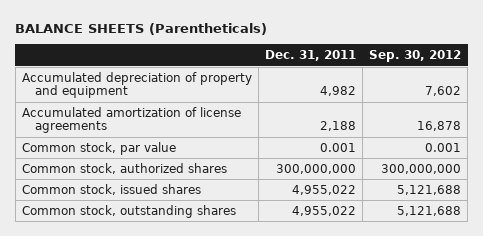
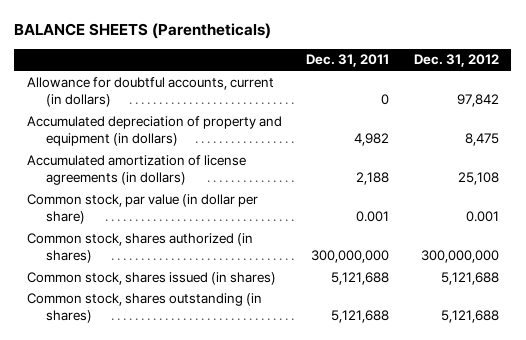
[369,50,462,63] Sep. 30, 2012 -> none
none -> [413,54,499,68] Dec. 31, 2012
none -> [26,76,274,107] Allowance for doubtful accounts, current (in dollars)
[21,71,252,99] Accumulated depreciation of property and equipment -> [26,115,282,146] Accumulated depreciation of property and equipment (in dollars)
[21,106,241,134] Accumulated amortization of license agreements -> [26,154,246,185] Accumulated amortization of license agreements (in dollars)
[21,141,176,155] Common stock, par value -> [26,193,258,224] Common stock, par value (in dollar per share)
[21,162,227,174] Common stock, authorized shares -> [26,232,253,263] Common stock, shares authorized (in shares)
[21,183,201,195] Common stock, issued shares -> [26,271,276,285] Common stock, shares issued (in shares)
[292,184,357,195] 4,955,022 -> [331,271,390,285] 5,121,688
[21,204,236,218] Common stock, outstanding shares -> [26,292,262,323] Common stock, shares outstanding (in shares)
[292,205,357,216] 4,955,022 -> [331,309,390,323] 5,121,688

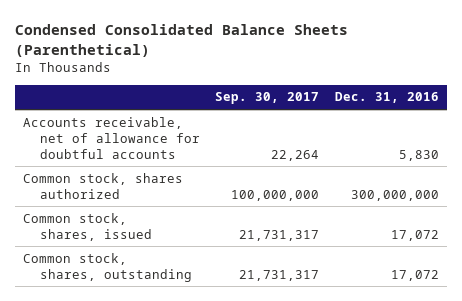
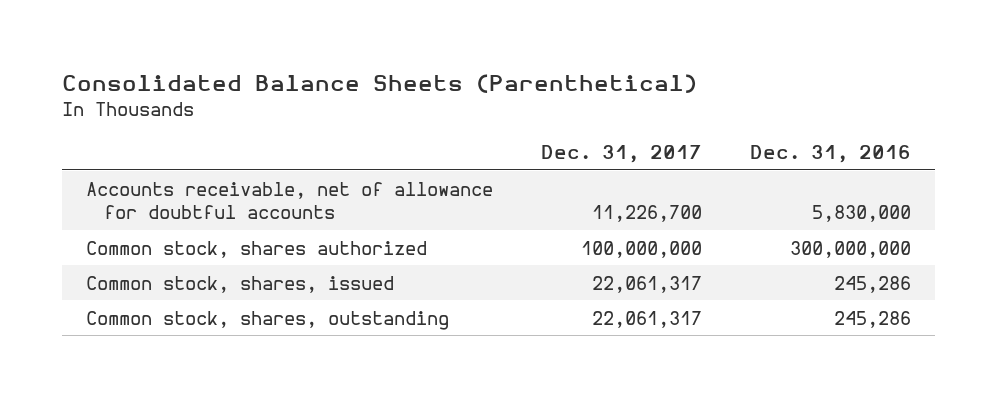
[15,23,349,57] Condensed Consolidated Balance Sheets (Parenthetical) -> [61,73,697,93] Consolidated Balance Sheets (Parenthetical)
[215,92,320,105] Sep. 30, 2017 -> none
none -> [540,145,702,164] Dec. 31, 2017
[399,149,440,161] 5,830 -> [811,205,911,223] 5,830,000
[391,229,440,241] 17,072 -> [833,275,911,293] 245,286
[391,269,440,281] 17,072 -> [833,310,911,328] 245,286

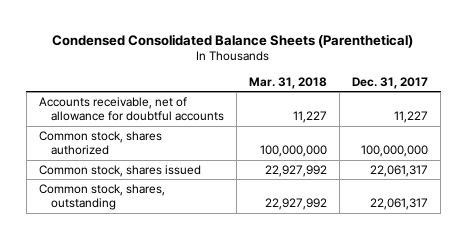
[61,73,697,93] Consolidated Balance Sheets (Parenthetical) -> [52,33,414,48] Condensed Consolidated Balance Sheets (Parenthetical)
[749,145,911,164] Dec. 31, 2016 -> none
none -> [248,77,327,90] Mar. 31, 2018
[591,205,702,223] 11,226,700 -> [394,111,429,124] 11,227
[85,275,394,293] Common stock, shares, issued -> [38,164,201,177] Common stock, shares issued

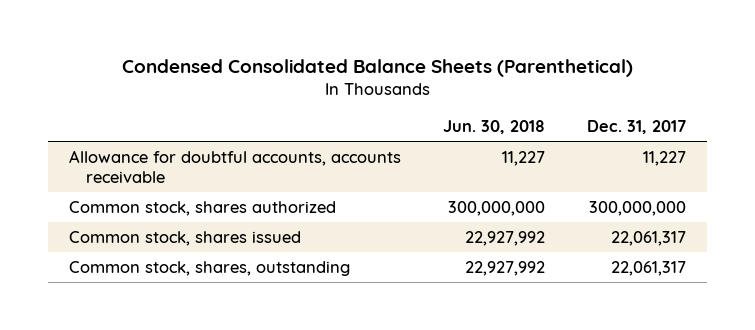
[248,77,327,90] Mar. 31, 2018 -> none
none -> [443,120,546,135] Jun. 30, 2018
[38,96,224,122] Accounts receivable, net of allowance for doubtful accounts -> [68,149,401,184] Allowance for doubtful accounts, accounts receivable
[361,145,429,158] 100,000,000 -> [589,200,687,216] 300,000,000

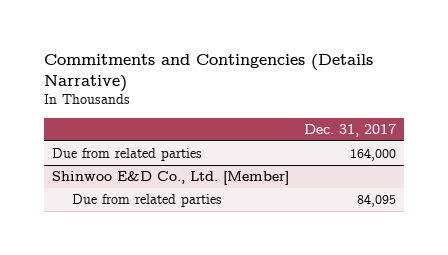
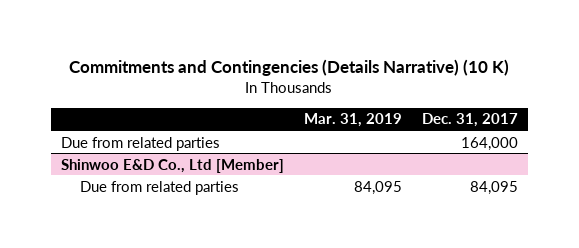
[44,54,374,93] Commitments and Contingencies (Details Narrative) -> [69,59,510,77] Commitments and Contingencies (Details Narrative) (10 K)
none -> [303,113,402,128] Mar. 31, 2019
[51,171,289,186] Shinwoo E&D Co., Ltd. [Member] -> [60,158,284,173] Shinwoo E&D Co., Ltd [Member]

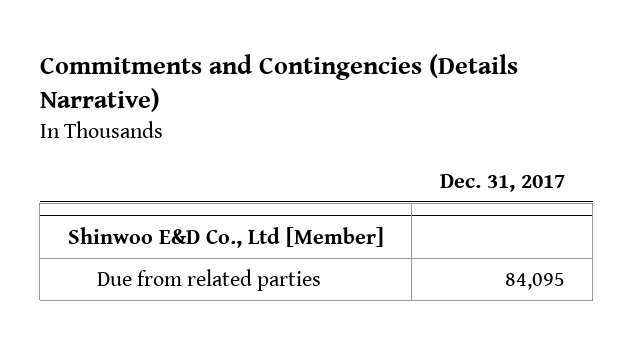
[69,59,510,77] Commitments and Contingencies (Details Narrative) (10 K) -> [39,54,518,113] Commitments and Contingencies (Details Narrative)
[303,113,402,128] Mar. 31, 2019 -> none
[60,136,220,151] Due from related parties -> none

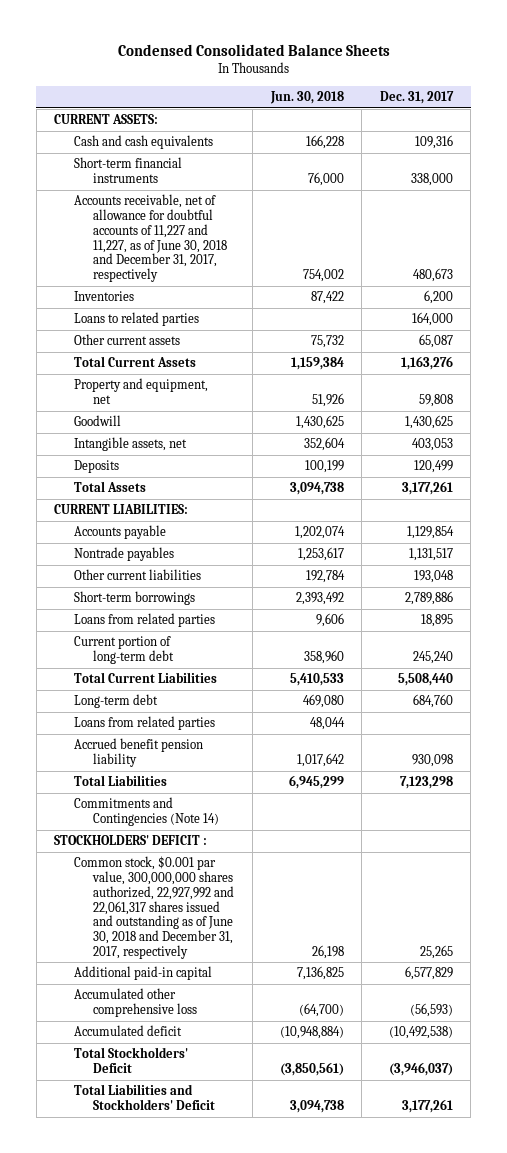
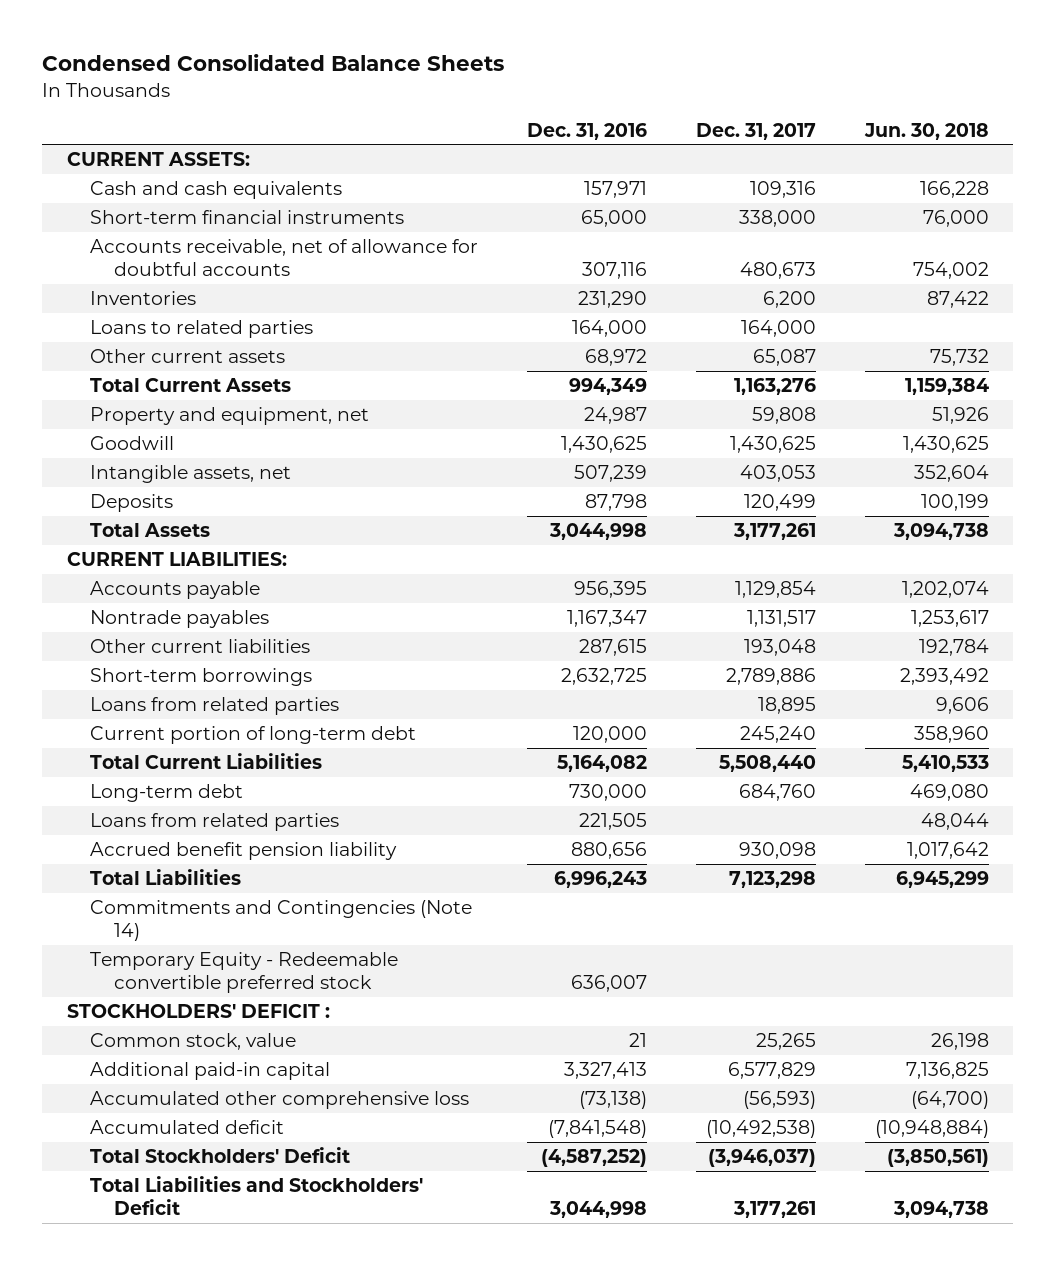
none -> [527,122,648,140] Dec. 31, 2016
[73,194,228,282] Accounts receivable, net of allowance for doubtful accounts of 11,227 and 11,227, as of June 30, 2018 and December 31, 2017, respectively -> [90,238,479,276] Accounts receivable, net of allowance for doubtful accounts
none -> [90,951,399,993] Temporary Equity - Redeemable convertible preferred stock
[73,856,235,959] Common stock, $0.001 par value, 300,000,000 shares authorized, 22,927,992 and 22,061,317 shares issued and outstanding as of June 30, 2018 and December 31, 2017, respectively -> [90,1032,297,1050] Common stock, value

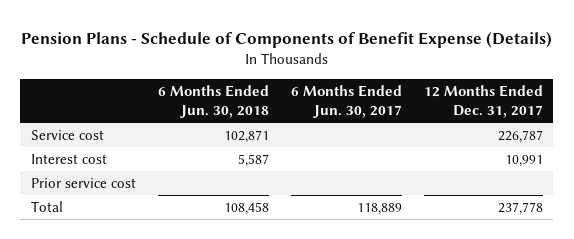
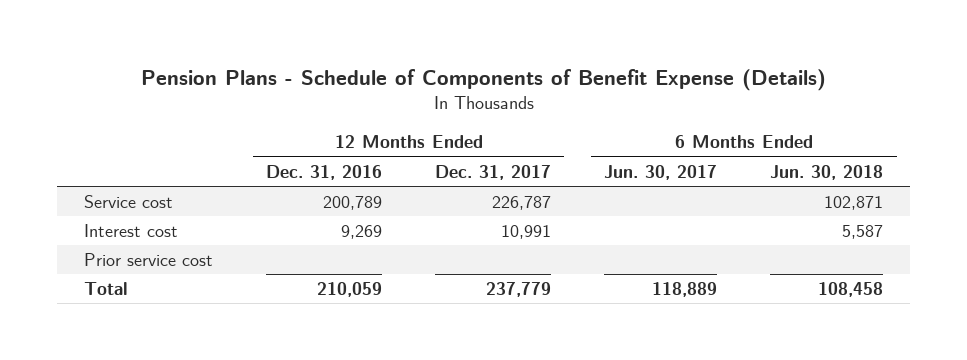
none -> [266,164,383,180] Dec. 31, 2016
[497,202,543,216] 237,778 -> [486,281,552,297] 237,779

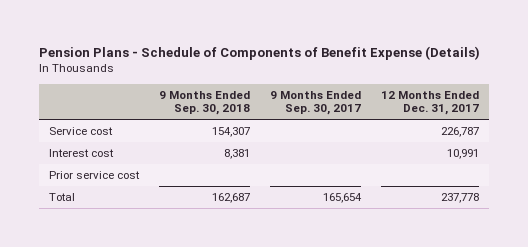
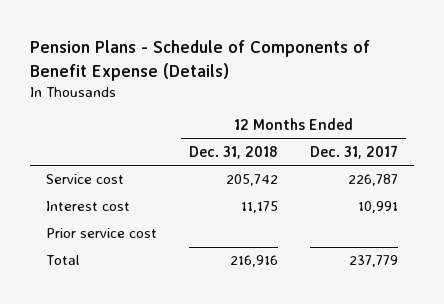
[159,90,251,116] 9 Months Ended Sep. 30, 2018 -> none
[269,90,361,116] 9 Months Ended Sep. 30, 2017 -> none
none -> [189,146,279,160] Dec. 31, 2018
[440,193,479,204] 237,778 -> [349,255,399,268] 237,779

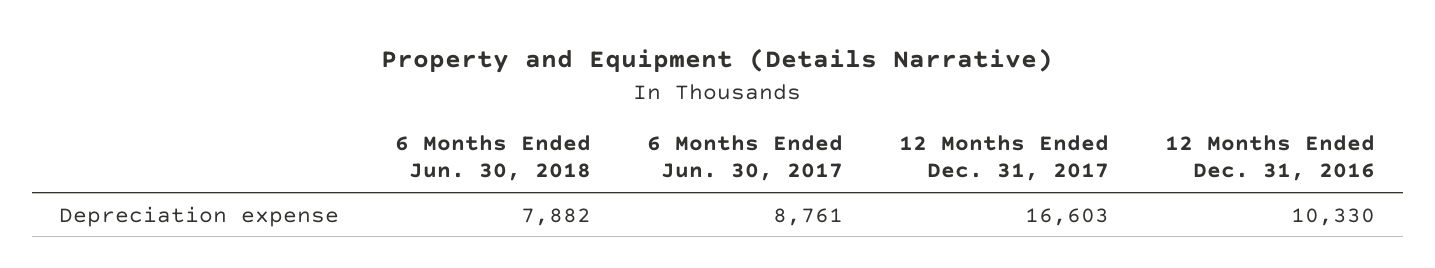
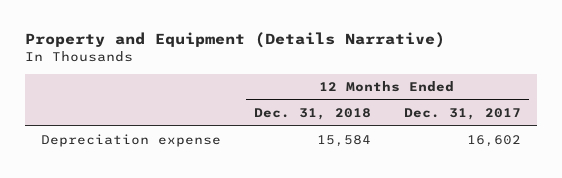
[395,135,592,182] 6 Months Ended Jun. 30, 2018 -> none
[647,135,844,182] 6 Months Ended Jun. 30, 2017 -> none
[1165,135,1376,182] 12 Months Ended Dec. 31, 2016 -> none
none -> [253,107,371,120] Dec. 31, 2018
[1025,207,1110,226] 16,603 -> [466,135,521,148] 16,602

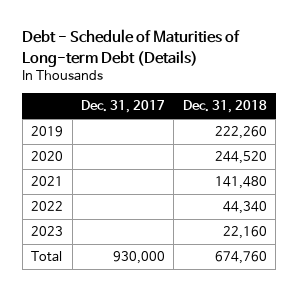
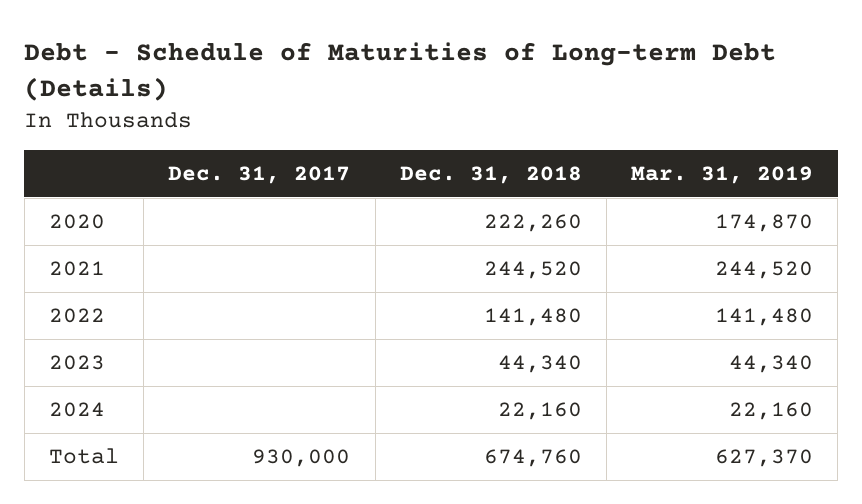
none -> [631,165,814,184] Mar. 31, 2019
[31,126,64,138] 2019 -> [48,214,105,230] 2020
[31,151,64,162] 2020 -> [48,261,105,277] 2021
[31,176,64,187] 2021 -> [48,308,105,324] 2022
[31,201,64,212] 2022 -> [48,355,105,371] 2023
[31,226,64,237] 2023 -> [48,402,105,418] 2024

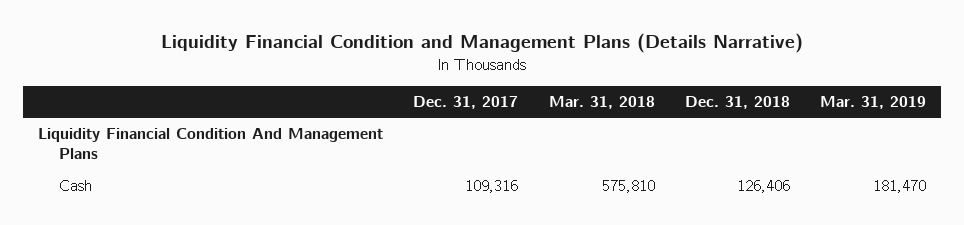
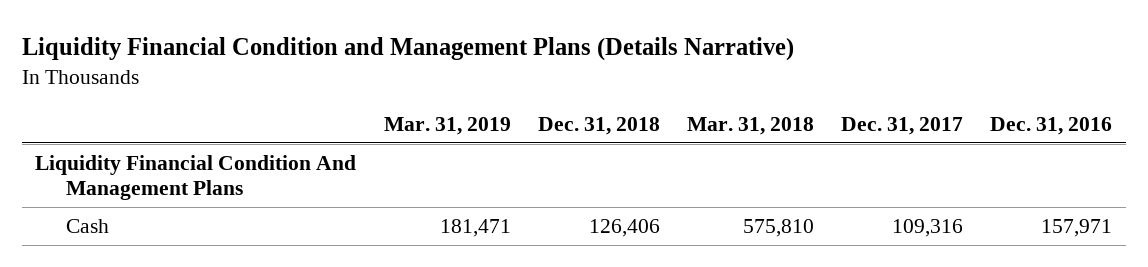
none -> [990,116,1113,135] Dec. 31, 2016
[873,180,927,194] 181,470 -> [439,218,511,237] 181,471

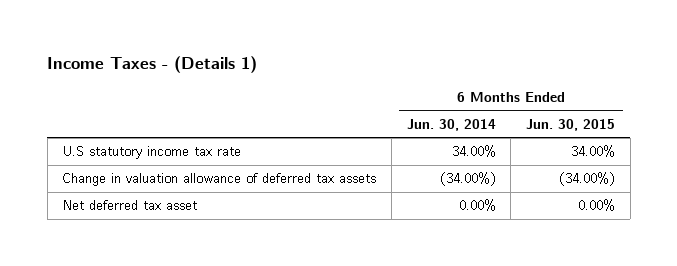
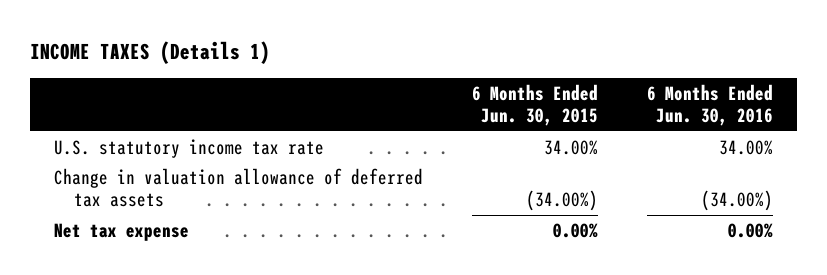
[47,56,258,74] Income Taxes - (Details 1) -> [30,41,271,65] INCOME TAXES (Details 1)
[406,118,496,131] Jun. 30, 2014 -> none
none -> [646,84,773,127] 6 Months Ended Jun. 30, 2016
[62,146,242,160] U.S statutory income tax rate -> [54,138,325,158] U.S. statutory income tax rate
[62,200,198,211] Net deferred tax asset -> [54,222,190,241] Net tax expense

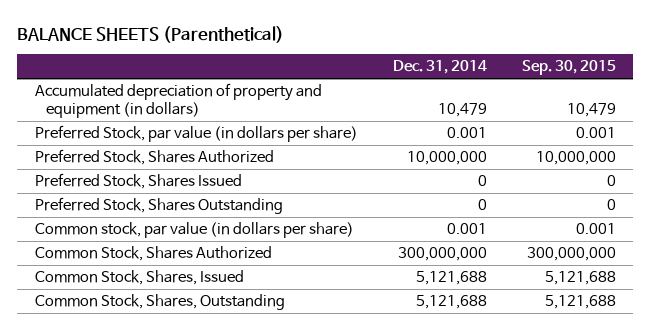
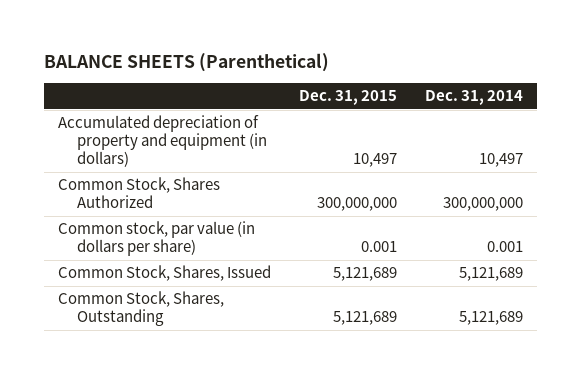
[521,60,616,76] Sep. 30, 2015 -> none
none -> [299,90,398,106] Dec. 31, 2015
[34,125,358,143] Preferred Stock, par value (in dollars per share) -> none
[34,149,274,166] Preferred Stock, Shares Authorized -> none
[34,173,242,190] Preferred Stock, Shares Issued -> none
[34,197,283,215] Preferred Stock, Shares Outstanding -> none
[437,103,487,118] 10,479 -> [478,153,523,168] 10,497
[34,222,354,239] Common stock, par value (in dollars per share) -> [58,221,256,257] Common stock, par value (in dollars per share)
[415,271,487,286] 5,121,688 -> [458,267,523,282] 5,121,689
[415,295,487,310] 5,121,688 -> [458,311,523,326] 5,121,689

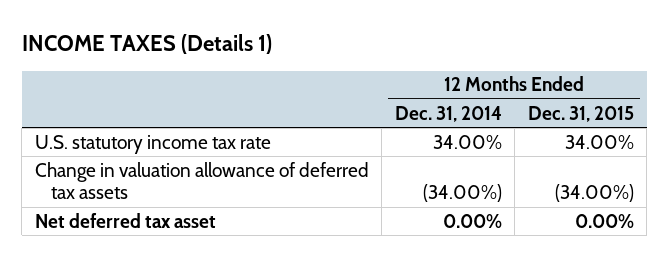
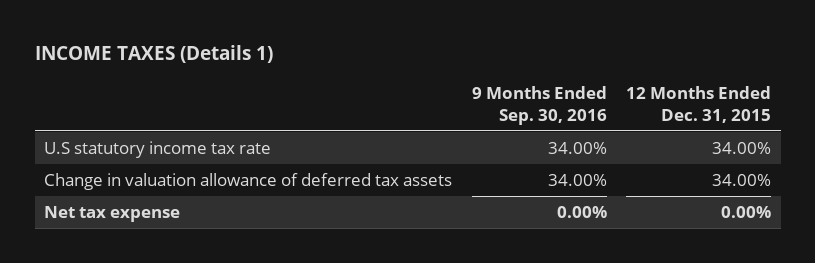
[394,105,502,122] Dec. 31, 2014 -> none
none -> [471,86,607,125] 9 Months Ended Sep. 30, 2016
[34,134,271,154] U.S. statutory income tax rate -> [44,140,272,158] U.S statutory income tax rate
[554,184,634,203] (34.00%) -> [712,173,772,186] 34.00%
[34,212,216,228] Net deferred tax asset -> [44,205,181,222] Net tax expense

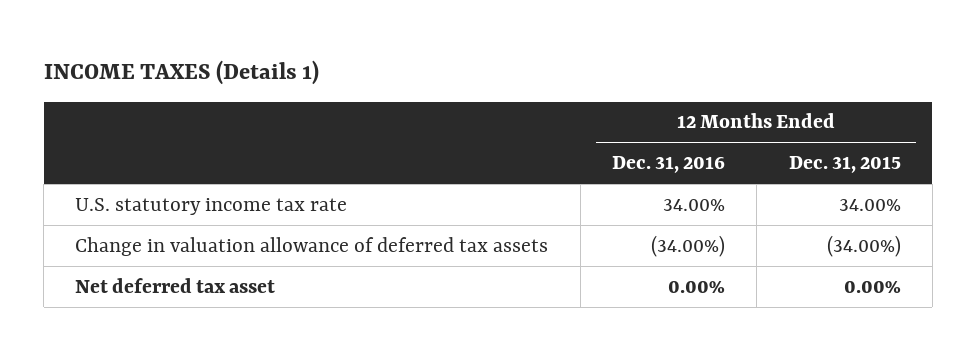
[471,86,607,125] 9 Months Ended Sep. 30, 2016 -> none
none -> [611,156,725,174] Dec. 31, 2016
[44,140,272,158] U.S statutory income tax rate -> [75,197,348,215] U.S. statutory income tax rate
[712,173,772,186] 34.00% -> [826,234,901,257] (34.00%)
[44,205,181,222] Net tax expense -> [75,277,276,293] Net deferred tax asset

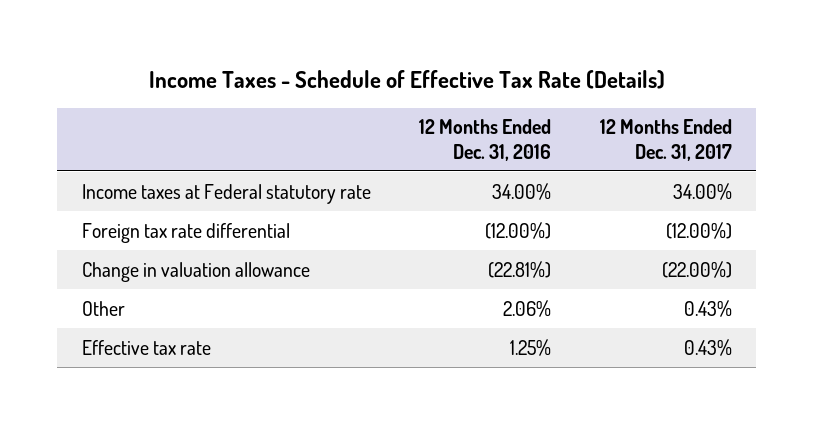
[43,59,319,85] INCOME TAXES (Details 1) -> [148,70,665,90] Income Taxes - Schedule of Effective Tax Rate (Details)
[788,156,901,174] Dec. 31, 2015 -> none
none -> [600,119,733,161] 12 Months Ended Dec. 31, 2017
[75,277,276,293] Net deferred tax asset -> none
[75,197,348,215] U.S. statutory income tax rate -> [81,183,371,204] Income taxes at Federal statutory rate
none -> [81,222,290,243] Foreign tax rate differential
[75,236,549,256] Change in valuation allowance of deferred tax assets -> [81,261,310,282] Change in valuation allowance
[650,234,725,257] (34.00%) -> [488,260,552,278] (22.81%)
none -> [81,300,125,316] Other
none -> [81,339,211,355] Effective tax rate

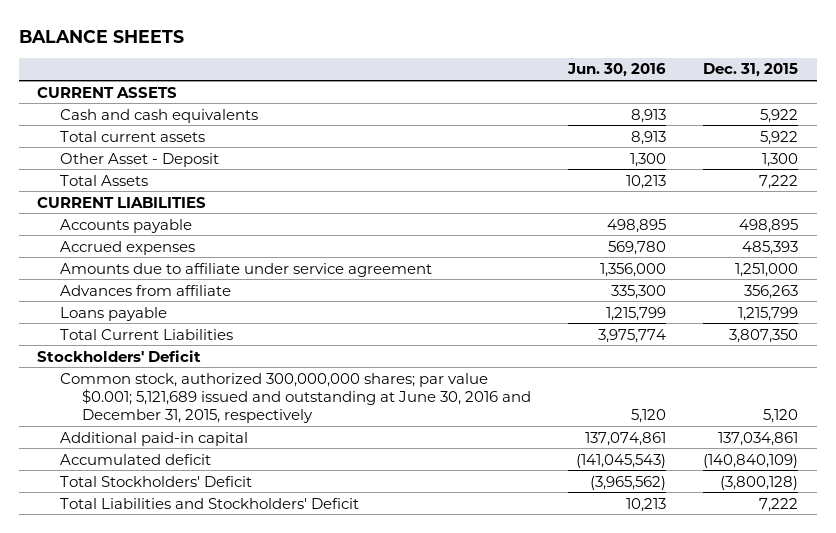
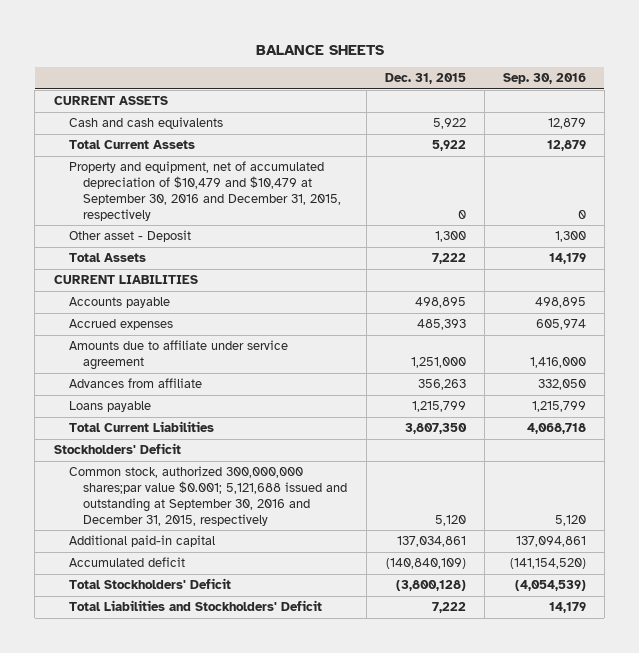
[567,63,667,78] Jun. 30, 2016 -> none
none -> [502,73,586,85] Sep. 30, 2016
[59,130,205,142] Total current assets -> [68,140,195,150] Total Current Assets
none -> [68,161,342,221] Property and equipment, net of accumulated depreciation of $10,479 and $10,479 at September 30, 2016 and December 31, 2015, respectively
[59,152,219,167] Other Asset - Deposit -> [68,230,191,243] Other asset - Deposit
[59,372,532,423] Common stock, authorized 300,000,000 shares; par value $0.001; 5,121,689 issued and outstanding at June 30, 2016 and December 31, 2015, respectively -> [68,466,348,526] Common stock, authorized 300,000,000 shares;par value $0.001; 5,121,688 issued and outstanding at September 30, 2016 and December 31, 2015, respectively

